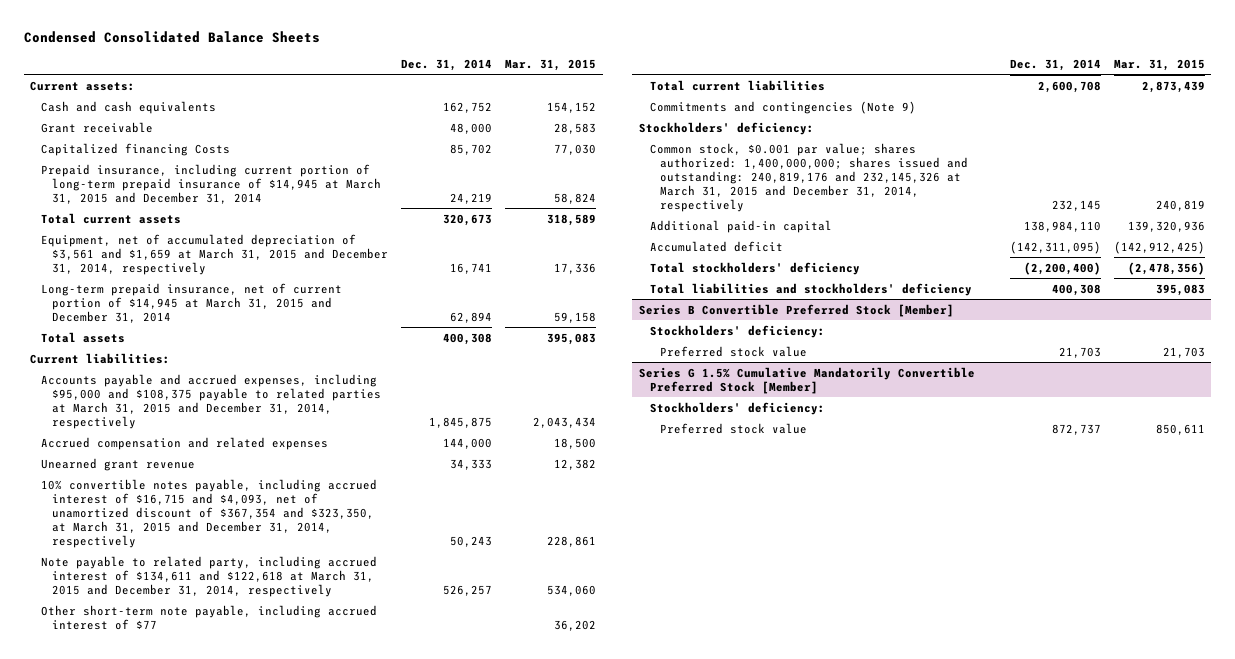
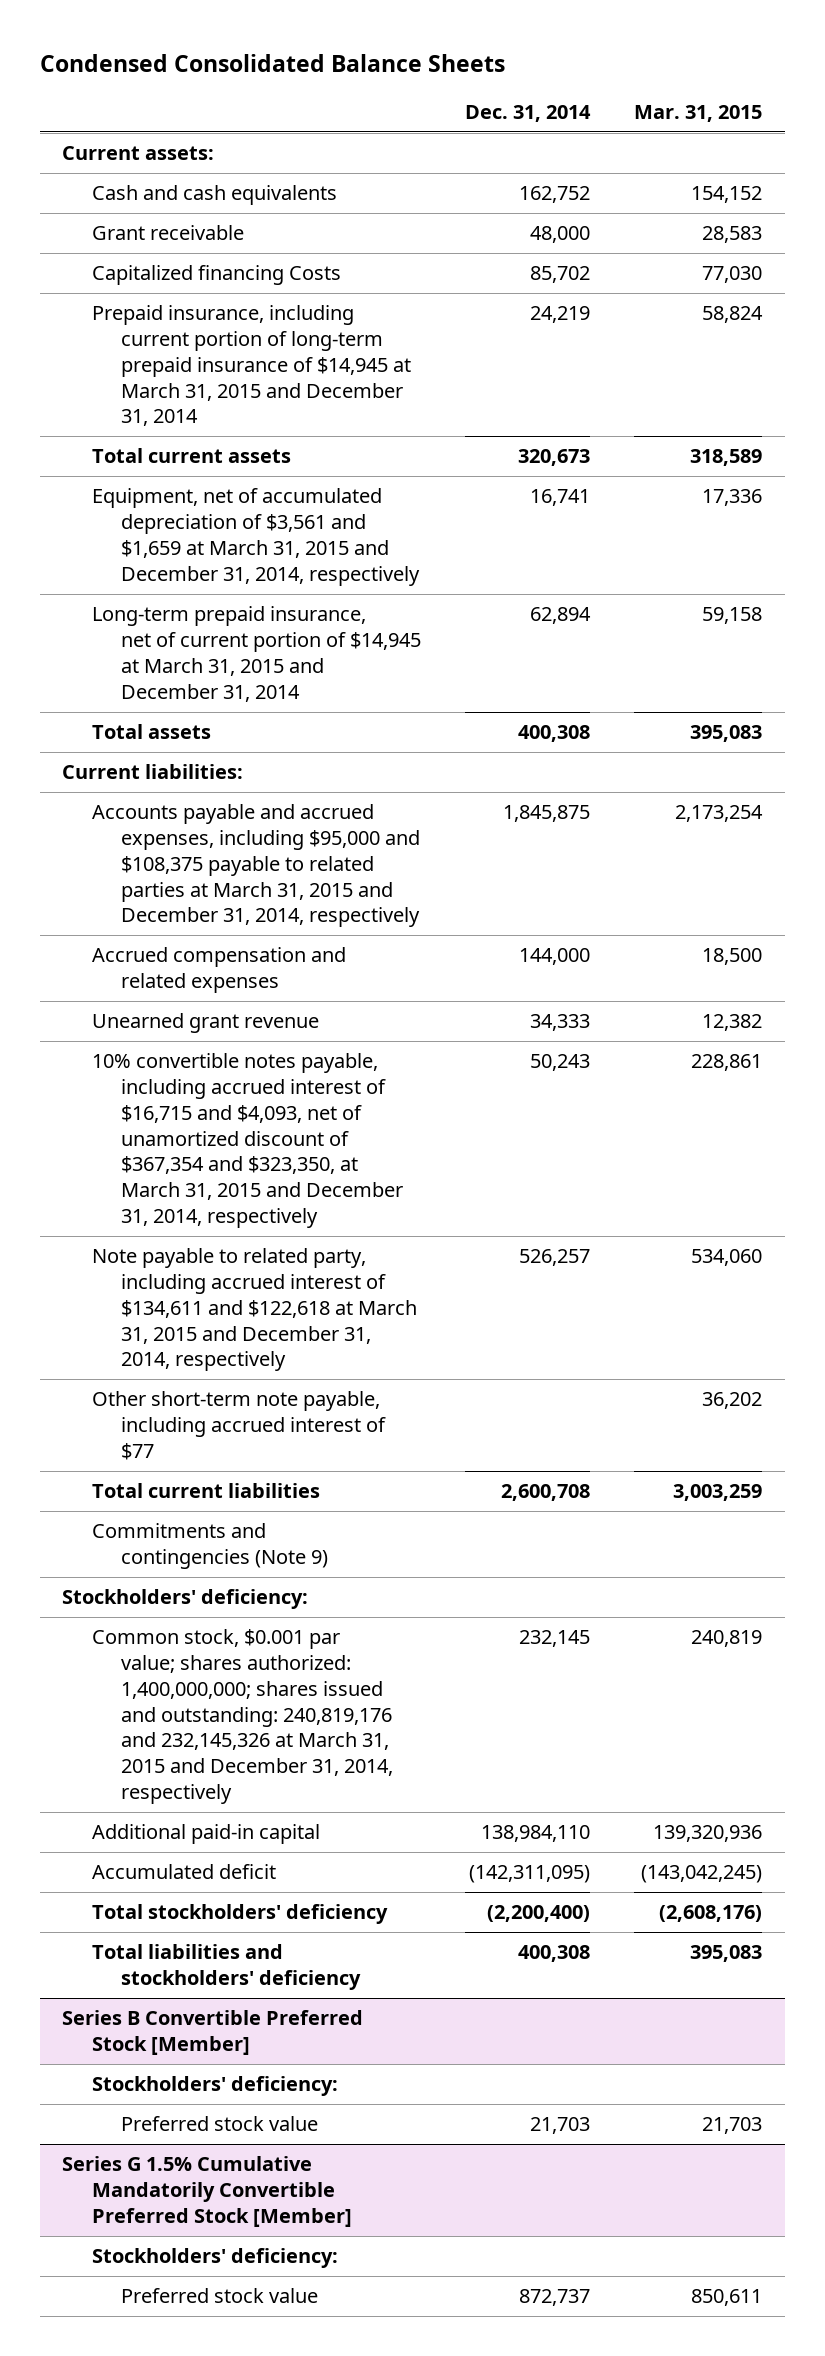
[533,416,597,428] 2,043,434 -> [675,805,764,823] 2,173,254
[1141,80,1205,93] 2,873,439 -> [673,1484,763,1502] 3,003,259
[1113,240,1205,254] (142,912,425) -> [641,1865,763,1884] (143,042,245)
[1127,261,1205,275] (2,478,356) -> [659,1905,763,1923] (2,608,176)

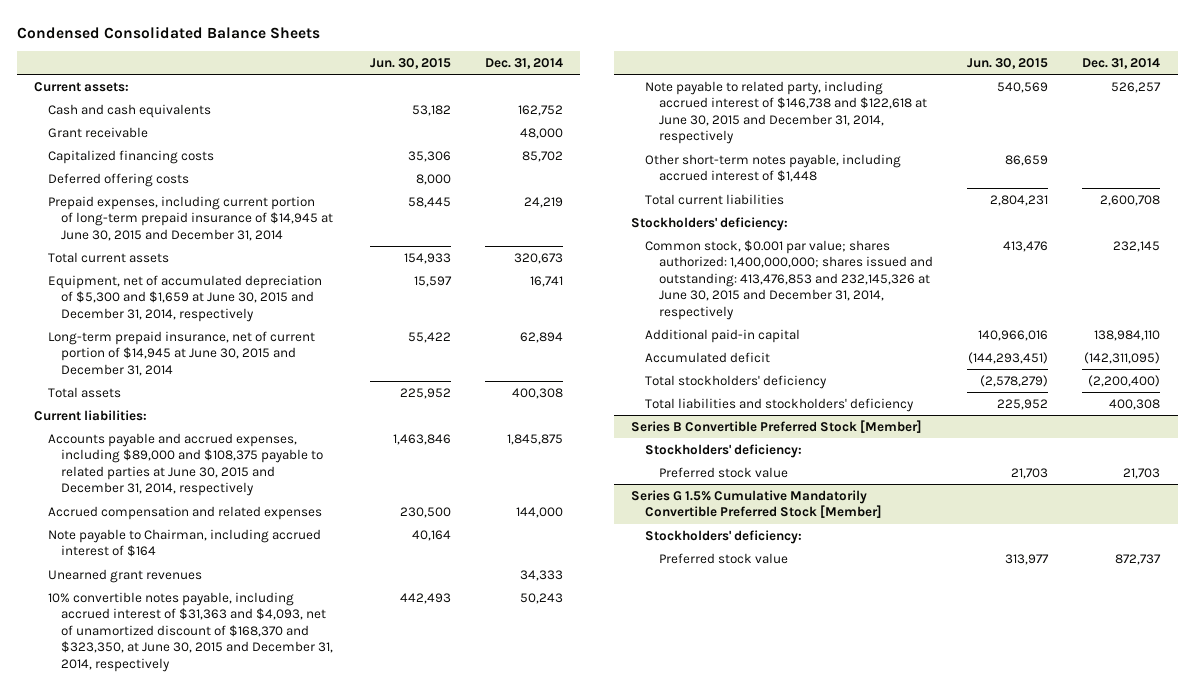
[634,105,763,123] Mar. 31, 2015 -> none
none -> [369,57,451,69] Jun. 30, 2015
[91,265,341,286] Capitalized financing Costs -> [47,149,214,164] Capitalized financing costs
none -> [47,172,189,187] Deferred offering costs
[91,305,411,427] Prepaid insurance, including current portion of long-term prepaid insurance of $14,945 at March 31, 2015 and December 31, 2014 -> [47,195,334,241] Prepaid expenses, including current portion of long-term prepaid insurance of $14,945 at June 30, 2015 and December 31, 2014
[91,488,420,586] Equipment, net of accumulated depreciation of $3,561 and $1,659 at March 31, 2015 and December 31, 2014, respectively -> [47,274,322,322] Equipment, net of accumulated depreciation of $5,300 and $1,659 at June 30, 2015 and December 31, 2014, respectively
[91,606,421,702] Long-term prepaid insurance, net of current portion of $14,945 at March 31, 2015 and December 31, 2014 -> [47,330,315,376] Long-term prepaid insurance, net of current portion of $14,945 at June 30, 2015 and December 31, 2014
[91,804,420,928] Accounts payable and accrued expenses, including $95,000 and $108,375 payable to related parties at March 31, 2015 and December 31, 2014, respectively -> [47,432,324,497] Accounts payable and accrued expenses, including $89,000 and $108,375 payable to related parties at June 30, 2015 and December 31, 2014, respectively
none -> [47,528,321,558] Note payable to Chairman, including accrued interest of $164
[91,1013,319,1034] Unearned grant revenue -> [47,568,202,583] Unearned grant revenues
[91,1053,403,1228] 10% convertible notes payable, including accrued interest of $16,715 and $4,093, net of unamortized discount of $367,354 and $323,350, at March 31, 2015 and December 31, 2014, respectively -> [47,591,334,672] 10% convertible notes payable, including accrued interest of $31,363 and $4,093, net of unamortized discount of $168,370 and $323,350, at June 30, 2015 and December 31, 2014, respectively
[91,1248,417,1372] Note payable to related party, including accrued interest of $134,611 and $122,618 at March 31, 2015 and December 31, 2014, respectively -> [644,80,927,145] Note payable to related party, including accrued interest of $146,738 and $122,618 at June 30, 2015 and December 31, 2014, respectively
[91,1391,386,1460] Other short-term note payable, including accrued interest of $77 -> [644,153,901,183] Other short-term notes payable, including accrued interest of $1,448
[91,1523,328,1570] Commitments and contingencies (Note 9) -> none
[91,1629,393,1804] Common stock, $0.001 par value; shares authorized: 1,400,000,000; shares issued and outstanding: 240,819,176 and 232,145,326 at March 31, 2015 and December 31, 2014, respectively -> [644,239,933,320] Common stock, $0.001 par value; shares authorized: 1,400,000,000; shares issued and outstanding: 413,476,853 and 232,145,326 at June 30, 2015 and December 31, 2014, respectively

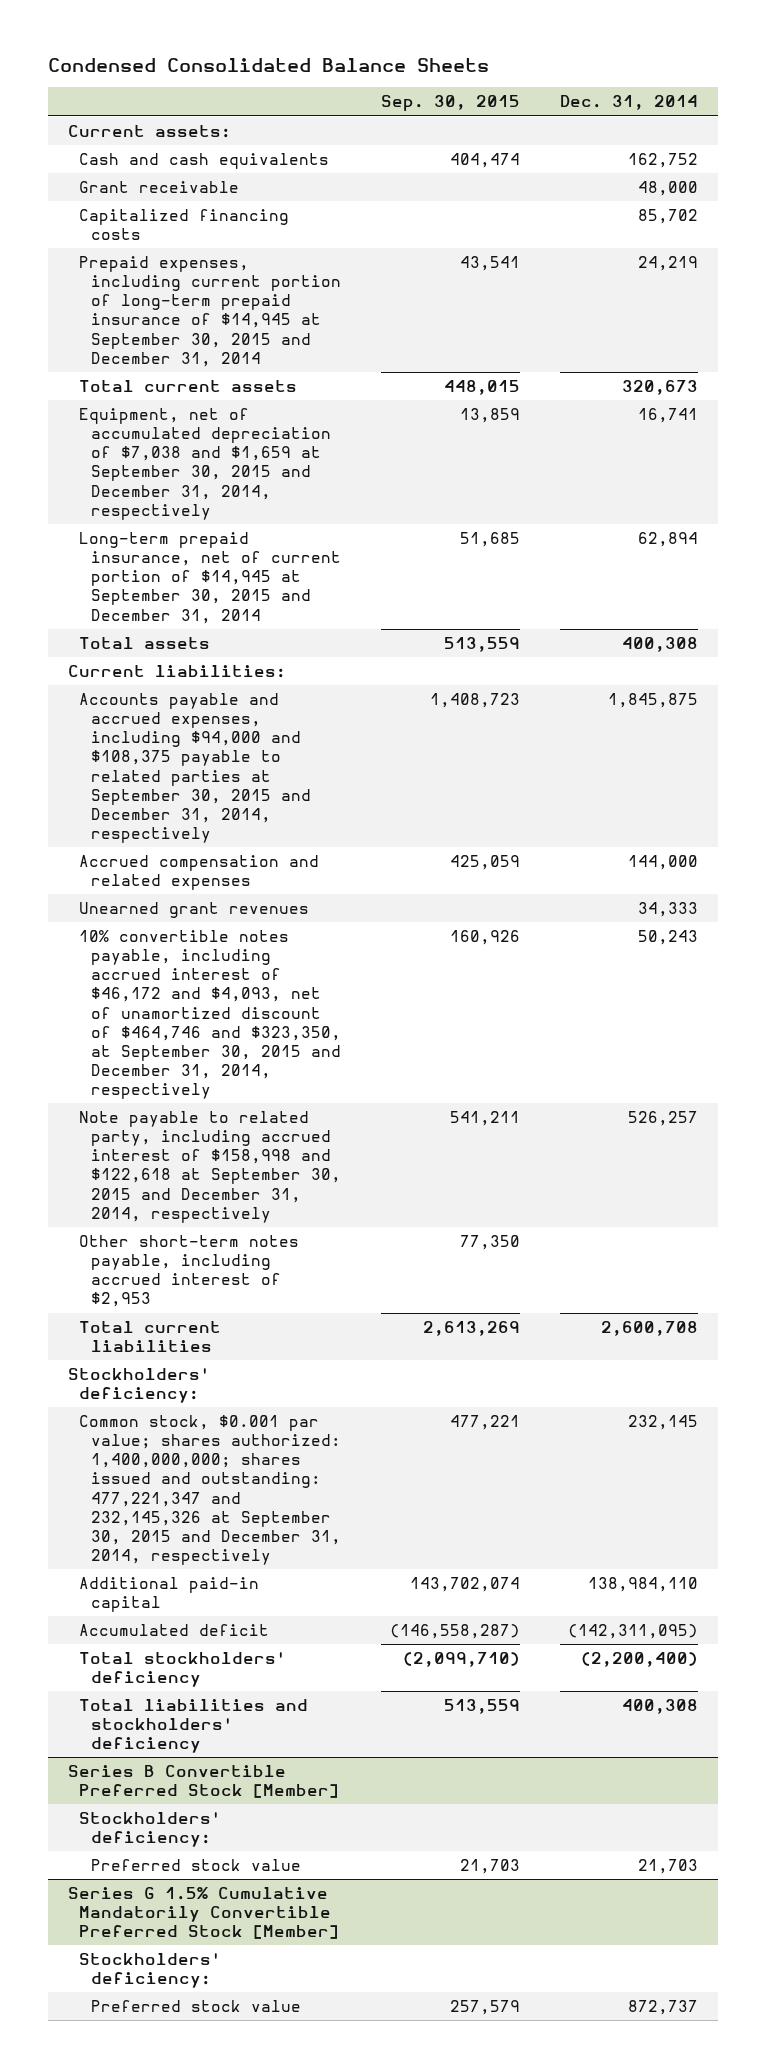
[369,57,451,69] Jun. 30, 2015 -> none
none -> [380,95,520,112] Sep. 30, 2015
[47,172,189,187] Deferred offering costs -> none
[47,195,334,241] Prepaid expenses, including current portion of long-term prepaid insurance of $14,945 at June 30, 2015 and December 31, 2014 -> [79,255,341,367] Prepaid expenses, including current portion of long-term prepaid insurance of $14,945 at September 30, 2015 and December 31, 2014
[47,274,322,322] Equipment, net of accumulated depreciation of $5,300 and $1,659 at June 30, 2015 and December 31, 2014, respectively -> [79,407,331,520] Equipment, net of accumulated depreciation of $7,038 and $1,659 at September 30, 2015 and December 31, 2014, respectively
[47,330,315,376] Long-term prepaid insurance, net of current portion of $14,945 at June 30, 2015 and December 31, 2014 -> [79,531,341,624] Long-term prepaid insurance, net of current portion of $14,945 at September 30, 2015 and December 31, 2014
[47,432,324,497] Accounts payable and accrued expenses, including $89,000 and $108,375 payable to related parties at June 30, 2015 and December 31, 2014, respectively -> [79,692,311,844] Accounts payable and accrued expenses, including $94,000 and $108,375 payable to related parties at September 30, 2015 and December 31, 2014, respectively
[47,528,321,558] Note payable to Chairman, including accrued interest of $164 -> none
[47,591,334,672] 10% convertible notes payable, including accrued interest of $31,363 and $4,093, net of unamortized discount of $168,370 and $323,350, at June 30, 2015 and December 31, 2014, respectively -> [79,929,341,1100] 10% convertible notes payable, including accrued interest of $46,172 and $4,093, net of unamortized discount of $464,746 and $323,350, at September 30, 2015 and December 31, 2014, respectively
[644,80,927,145] Note payable to related party, including accrued interest of $146,738 and $122,618 at June 30, 2015 and December 31, 2014, respectively -> [79,1110,341,1223] Note payable to related party, including accrued interest of $158,998 and $122,618 at September 30, 2015 and December 31, 2014, respectively
[644,153,901,183] Other short-term notes payable, including accrued interest of $1,448 -> [79,1234,300,1308] Other short-term notes payable, including accrued interest of $2,953
[644,239,933,320] Common stock, $0.001 par value; shares authorized: 1,400,000,000; shares issued and outstanding: 413,476,853 and 232,145,326 at June 30, 2015 and December 31, 2014, respectively -> [79,1414,341,1566] Common stock, $0.001 par value; shares authorized: 1,400,000,000; shares issued and outstanding: 477,221,347 and 232,145,326 at September 30, 2015 and December 31, 2014, respectively

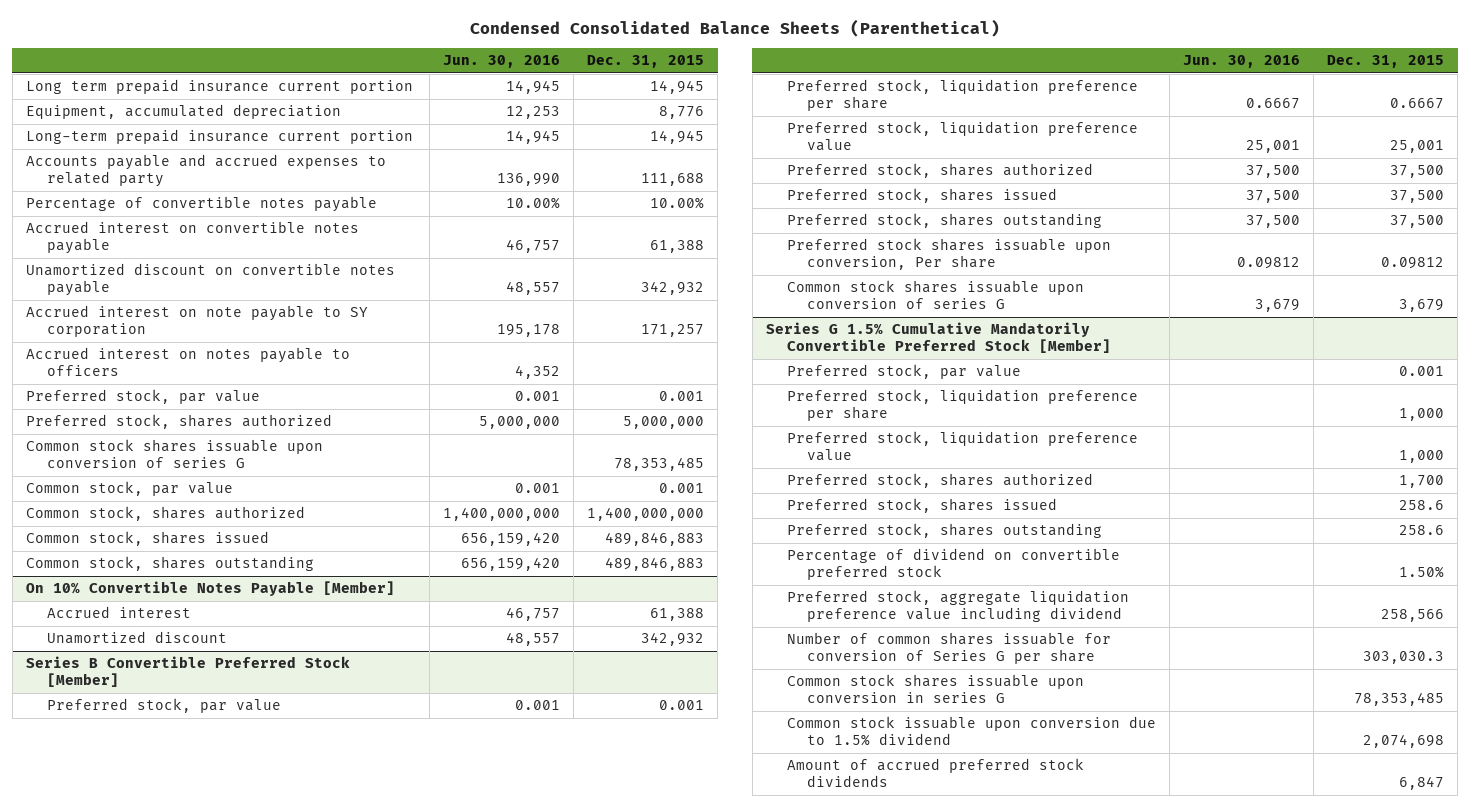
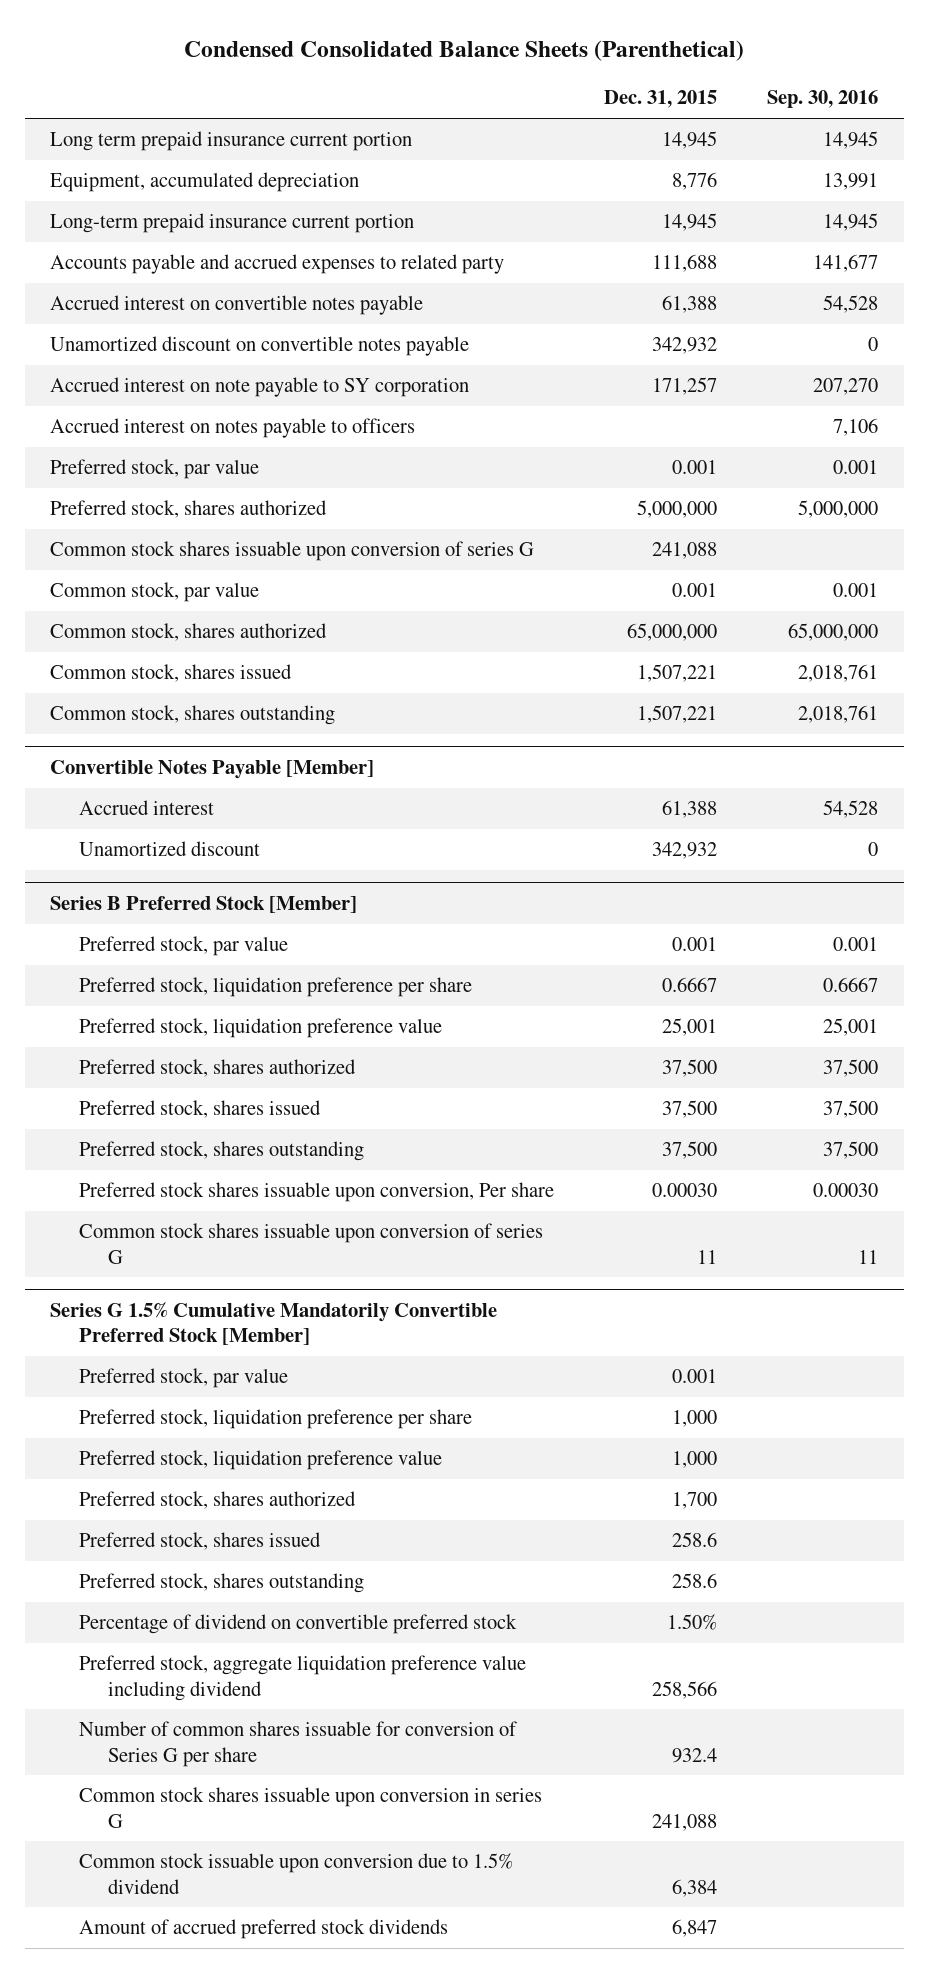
[442,55,560,69] Jun. 30, 2016 -> none
none -> [767,90,879,109] Sep. 30, 2016
[26,196,378,213] Percentage of convertible notes payable -> none
[614,457,705,472] 78,353,485 -> [652,542,718,560] 241,088
[587,507,705,522] 1,400,000,000 -> [627,623,718,642] 65,000,000
[605,532,705,547] 489,846,883 -> [637,664,718,683] 1,507,221
[605,557,705,572] 489,846,883 -> [637,705,718,724] 1,507,221
[26,581,396,597] On 10% Convertible Notes Payable [Member] -> [50,759,375,779] Convertible Notes Payable [Member]
[26,656,351,688] Series B Convertible Preferred Stock [Member] -> [50,895,358,913] Series B Preferred Stock [Member]
[1380,257,1444,270] 0.09812 -> [652,1183,718,1198] 0.00030
[1398,299,1444,313] 3,679 -> [697,1249,718,1264] 11
[1362,651,1444,665] 303,030.3 -> [672,1747,718,1763] 932.4
[1353,692,1444,707] 78,353,485 -> [652,1813,718,1831] 241,088
[1362,734,1444,749] 2,074,698 -> [672,1878,718,1897] 6,384

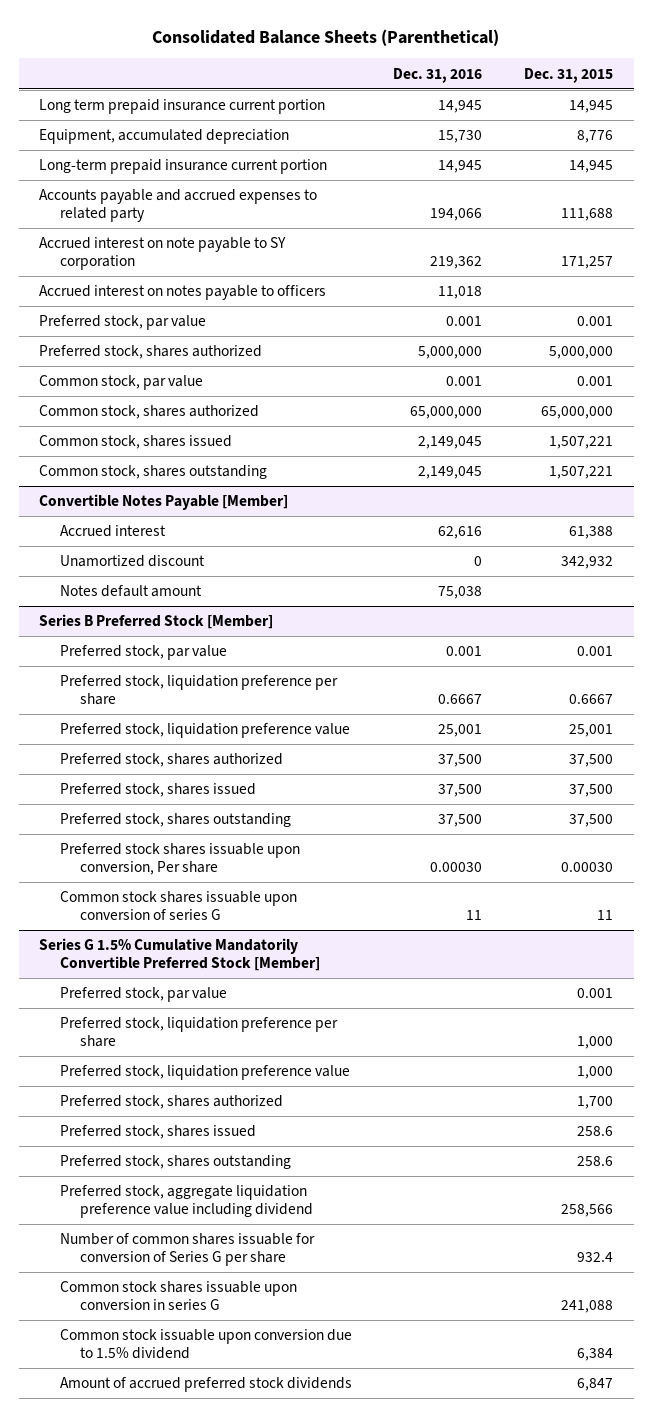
[184,39,745,61] Condensed Consolidated Balance Sheets (Parenthetical) -> [152,28,500,46] Consolidated Balance Sheets (Parenthetical)
[767,90,879,109] Sep. 30, 2016 -> none
none -> [393,67,483,83] Dec. 31, 2016
[50,295,424,316] Accrued interest on convertible notes payable -> none
[50,336,470,357] Unamortized discount on convertible notes payable -> none
[50,541,535,562] Common stock shares issuable upon conversion of series G -> none
none -> [59,585,202,598] Notes default amount
[79,1614,518,1635] Percentage of dividend on convertible preferred stock -> none

